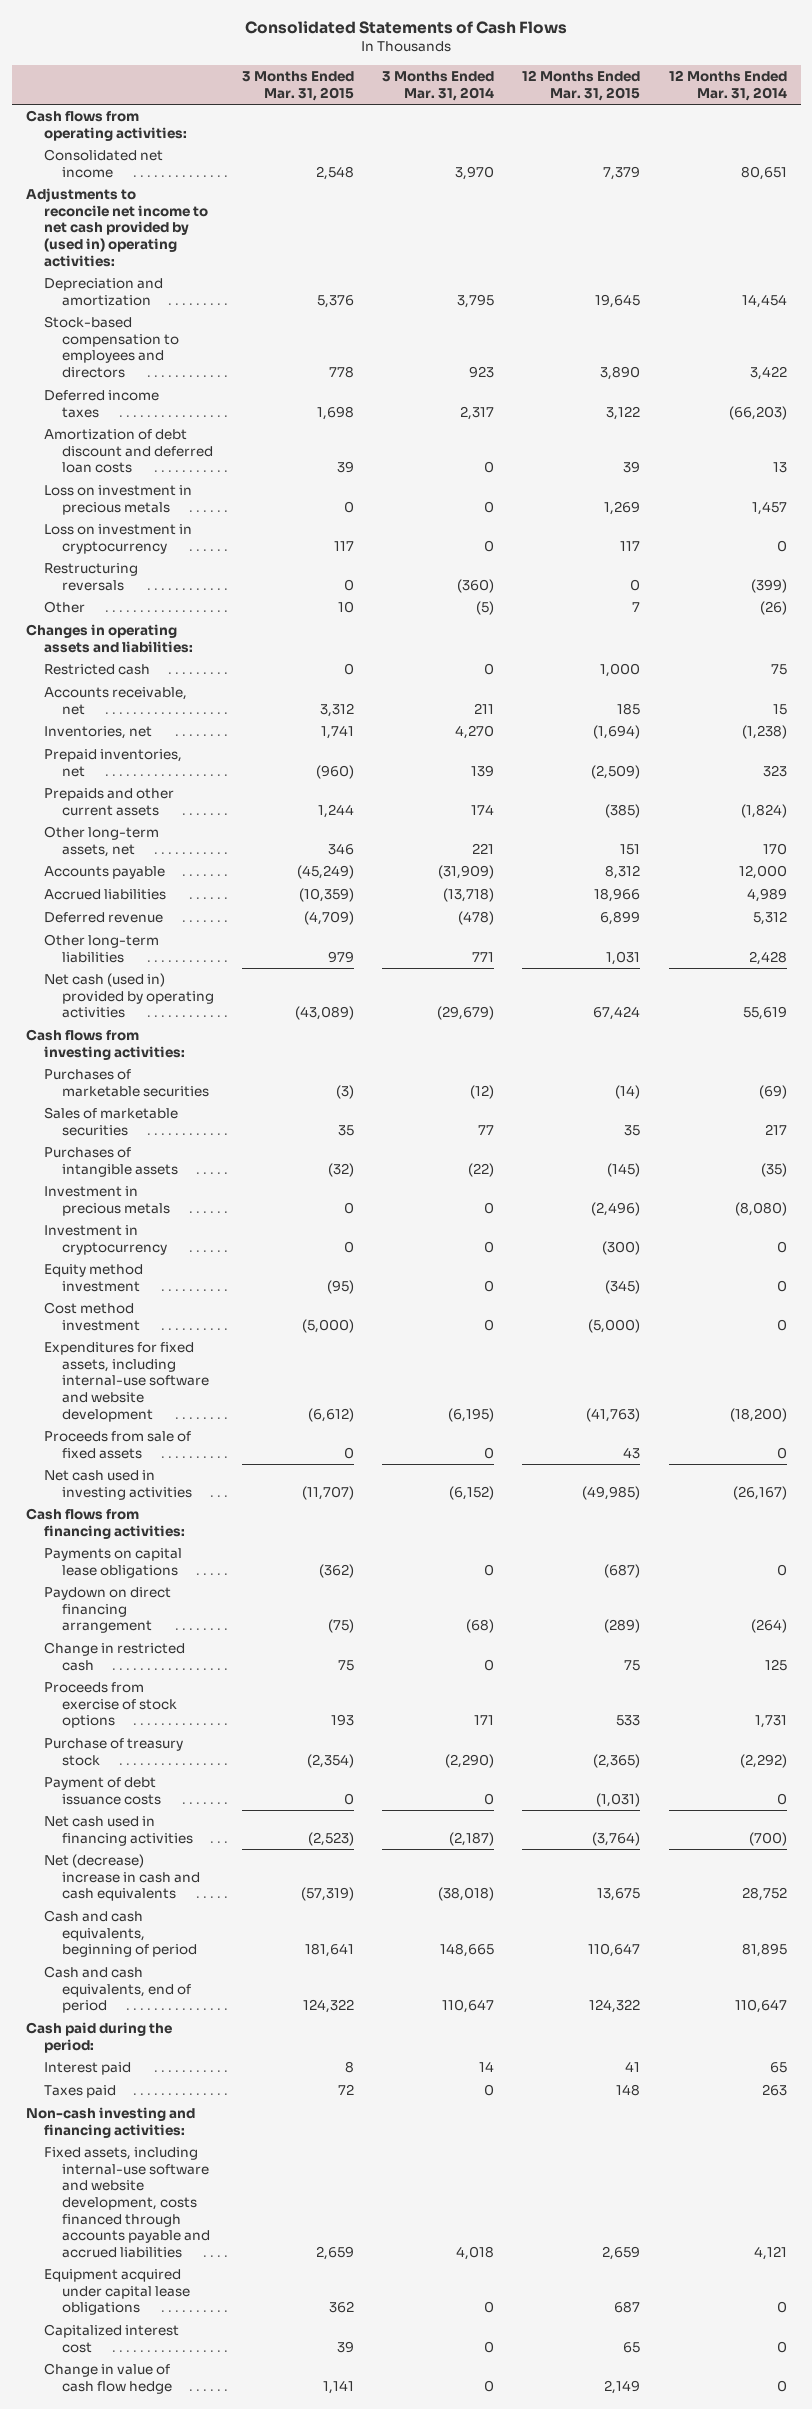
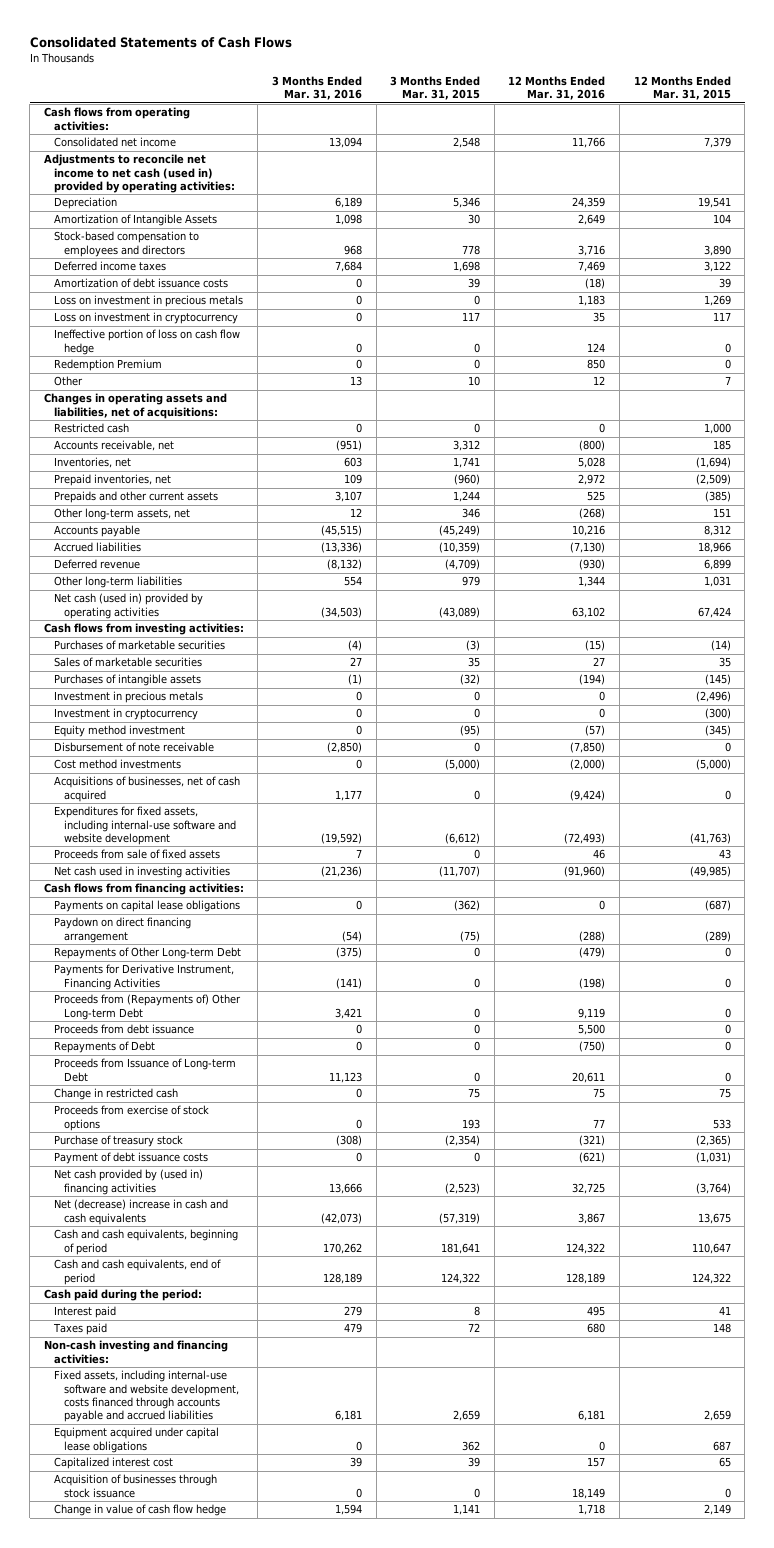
[382,71,495,101] 3 Months Ended Mar. 31, 2014 -> none
[668,70,787,101] 12 Months Ended Mar. 31, 2014 -> none
none -> [271,75,362,101] 3 Months Ended Mar. 31, 2016
none -> [508,75,606,101] 12 Months Ended Mar. 31, 2016
[43,278,163,306] Depreciation and amortization -> none
[25,188,208,267] Adjustments to reconcile net income to net cash provided by (used in) operating activities: -> [43,154,236,194] Adjustments to reconcile net income to net cash (used in) provided by operating activities:
none -> [54,197,118,210] Depreciation
none -> [54,214,218,227] Amortization of Intangible Assets
[43,429,213,474] Amortization of debt discount and deferred loan costs -> [54,278,229,289] Amortization of debt issuance costs
[43,563,138,591] Restructuring reversals -> none
none -> [54,329,241,355] Ineffective portion of loss on cash flow hedge
none -> [54,359,163,372] Redemption Premium
[25,624,193,653] Changes in operating assets and liabilities: -> [43,393,227,419] Changes in operating assets and liabilities, net of acquisitions:
none -> [54,742,215,753] Disbursement of note receivable
[43,1302,140,1331] Cost method investment -> [54,759,182,770] Cost method investments
none -> [54,776,241,802] Acquisitions of businesses, net of cash acquired
none -> [54,947,242,960] Repayments of Other Long-term Debt
none -> [54,964,235,990] Payments for Derivative Instrument, Financing Activities
none -> [54,994,242,1020] Proceeds from (Repayments of) Other Long-term Debt
none -> [54,1024,195,1035] Proceeds from debt issuance
none -> [54,1041,156,1054] Repayments of Debt
none -> [54,1058,237,1082] Proceeds from Issuance of Long-term Debt
[43,1816,193,1846] Net cash used in financing activities -> [54,1169,204,1195] Net cash provided by (used in) financing activities
none -> [54,1474,218,1498] Acquisition of businesses through stock issuance

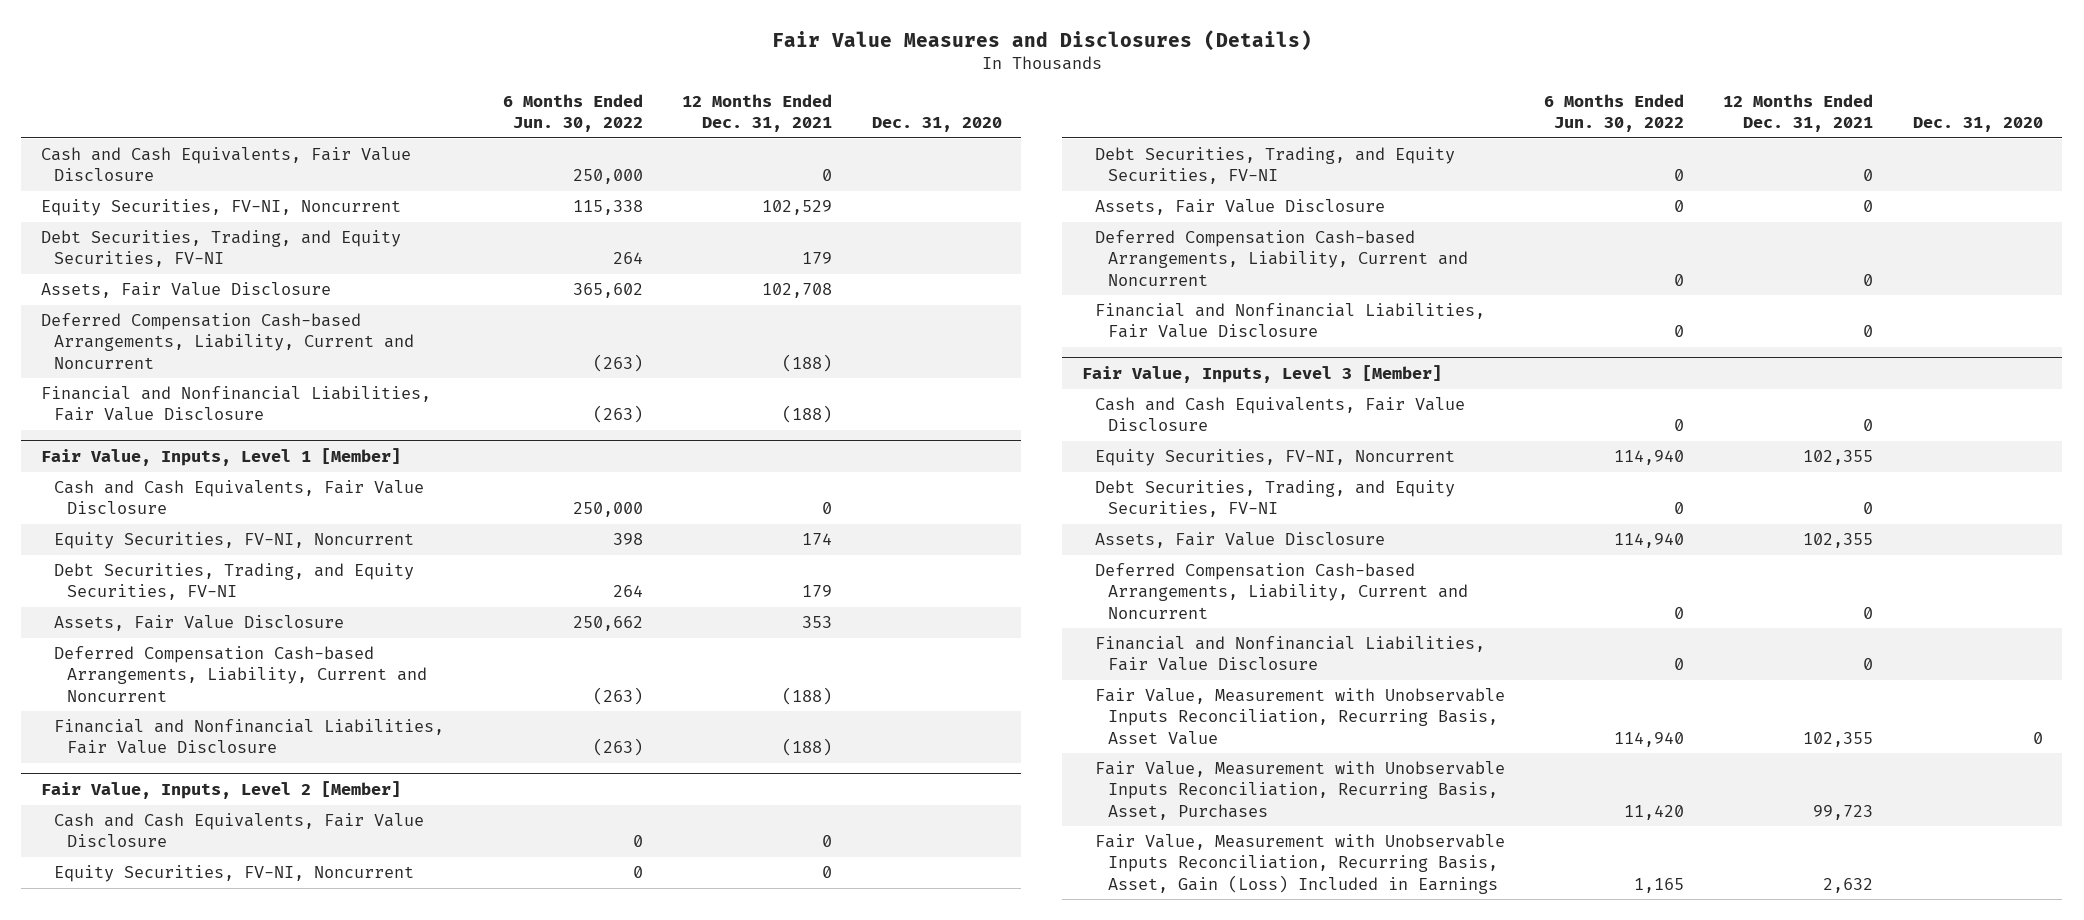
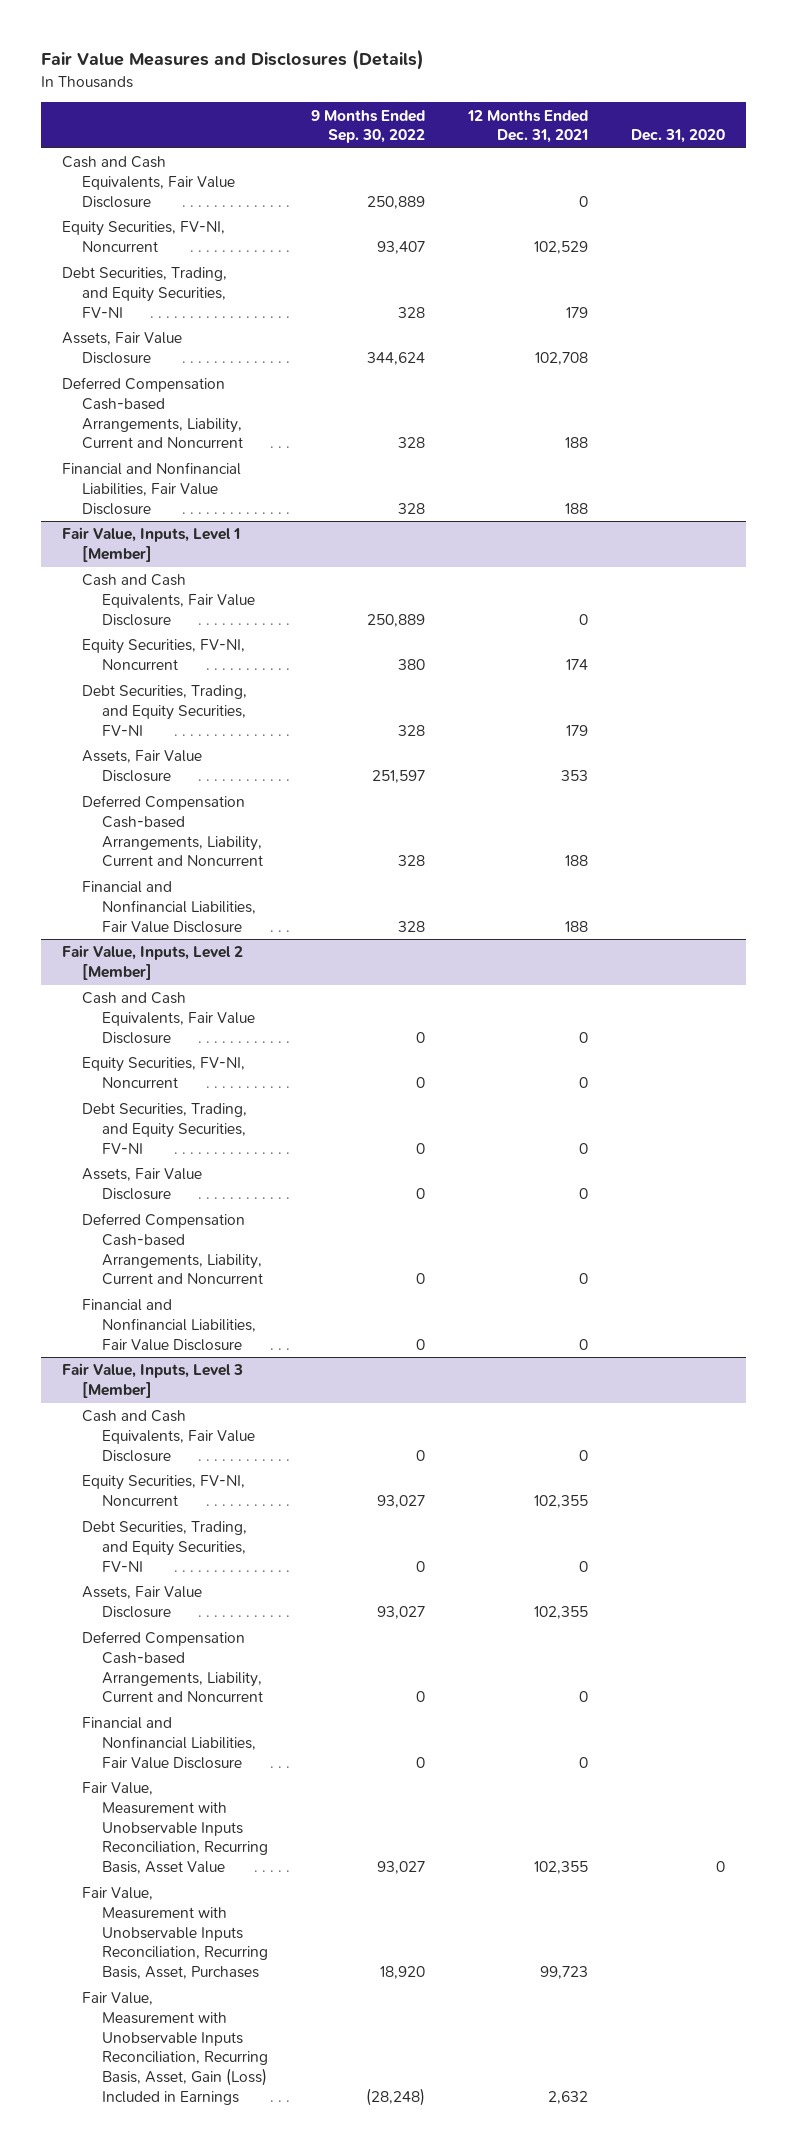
[503,93,644,132] 6 Months Ended Jun. 30, 2022 -> none
none -> [311,109,426,144] 9 Months Ended Sep. 30, 2022
[782,353,833,372] (188) -> [564,437,588,449] 188
[782,405,833,424] (188) -> [564,502,588,514] 188
[782,686,833,705] (188) -> [564,855,588,867] 188
[782,738,833,757] (188) -> [564,920,588,932] 188

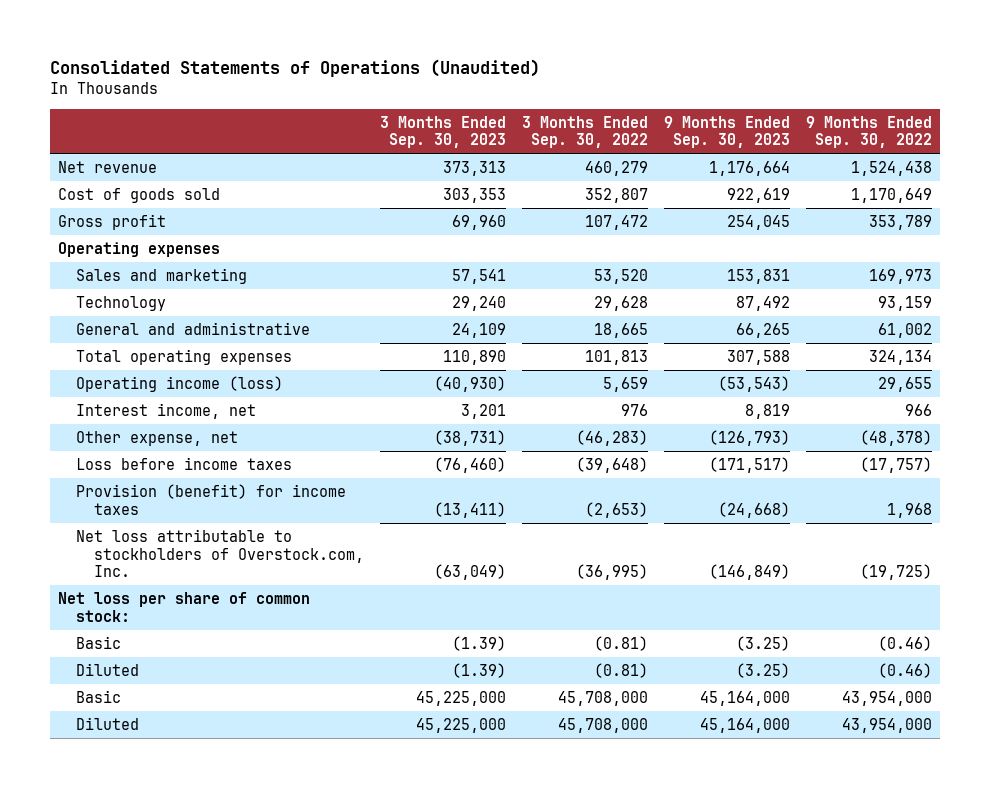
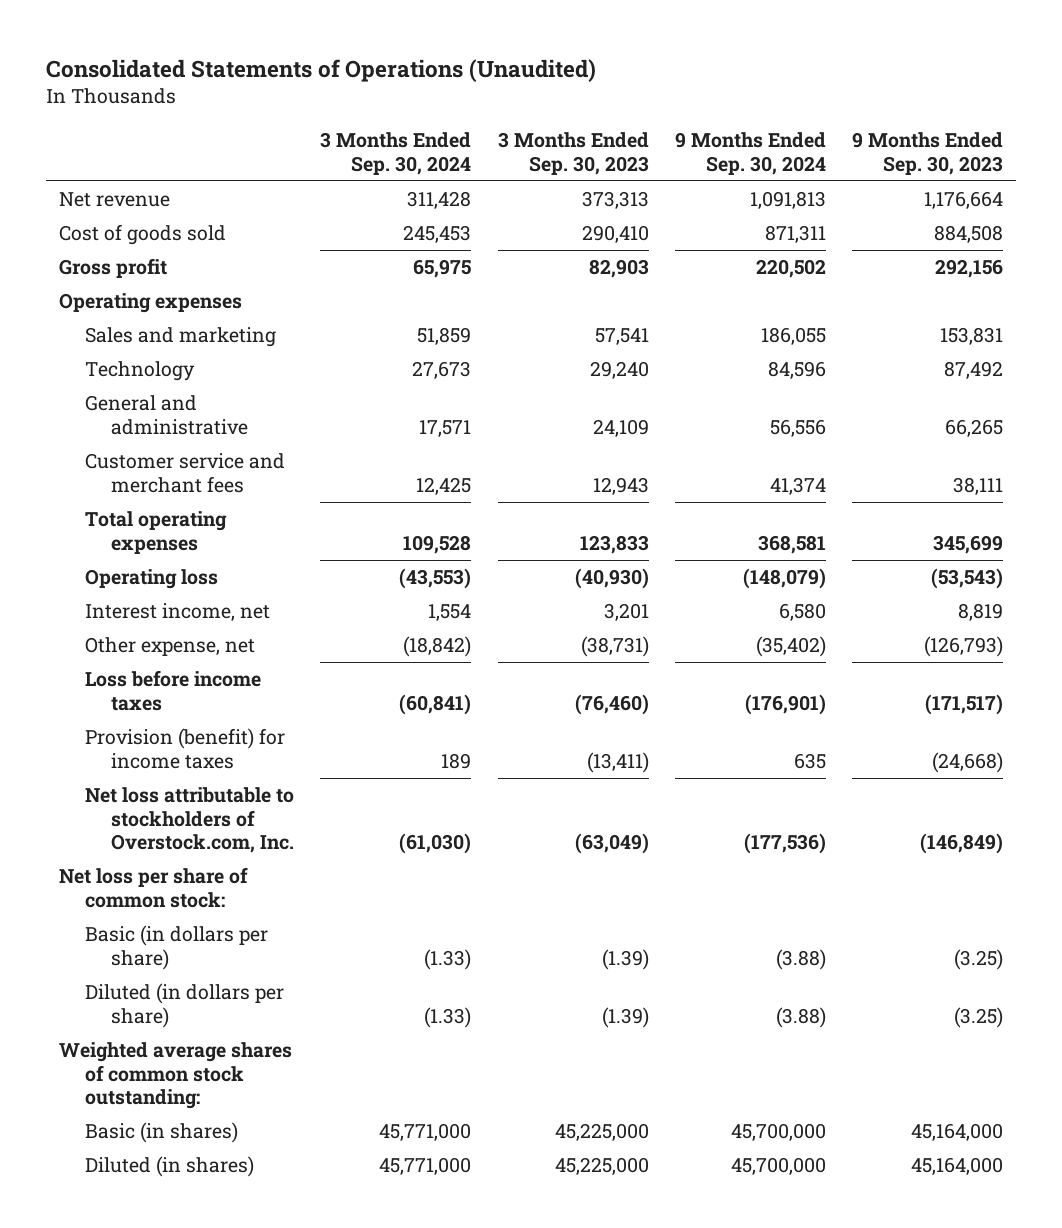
[522,115,649,149] 3 Months Ended Sep. 30, 2022 -> none
[806,115,933,149] 9 Months Ended Sep. 30, 2022 -> none
none -> [320,132,472,175] 3 Months Ended Sep. 30, 2024
none -> [674,132,826,175] 9 Months Ended Sep. 30, 2024
[443,188,507,204] 303,353 -> [581,225,649,244] 290,410
[727,188,791,204] 922,619 -> [933,225,1003,244] 884,508
[452,215,507,231] 69,960 -> [588,259,649,279] 82,903
[727,215,791,231] 254,045 -> [934,259,1003,279] 292,156
none -> [85,453,286,493] Customer service and merchant fees
[443,350,507,366] 110,890 -> [579,534,649,554] 123,833
[727,350,791,366] 307,588 -> [932,534,1003,554] 345,699
[76,376,284,393] Operating income (loss) -> [85,569,219,590] Operating loss
[76,636,122,650] Basic -> [85,925,269,970] Basic (in dollars per share)
[76,663,140,677] Diluted -> [85,983,285,1028] Diluted (in dollars per share)
none -> [59,1042,293,1110] Weighted average shares of common stock outstanding:
[76,690,122,704] Basic -> [85,1122,239,1144] Basic (in shares)
[76,717,140,731] Diluted -> [85,1156,255,1178] Diluted (in shares)

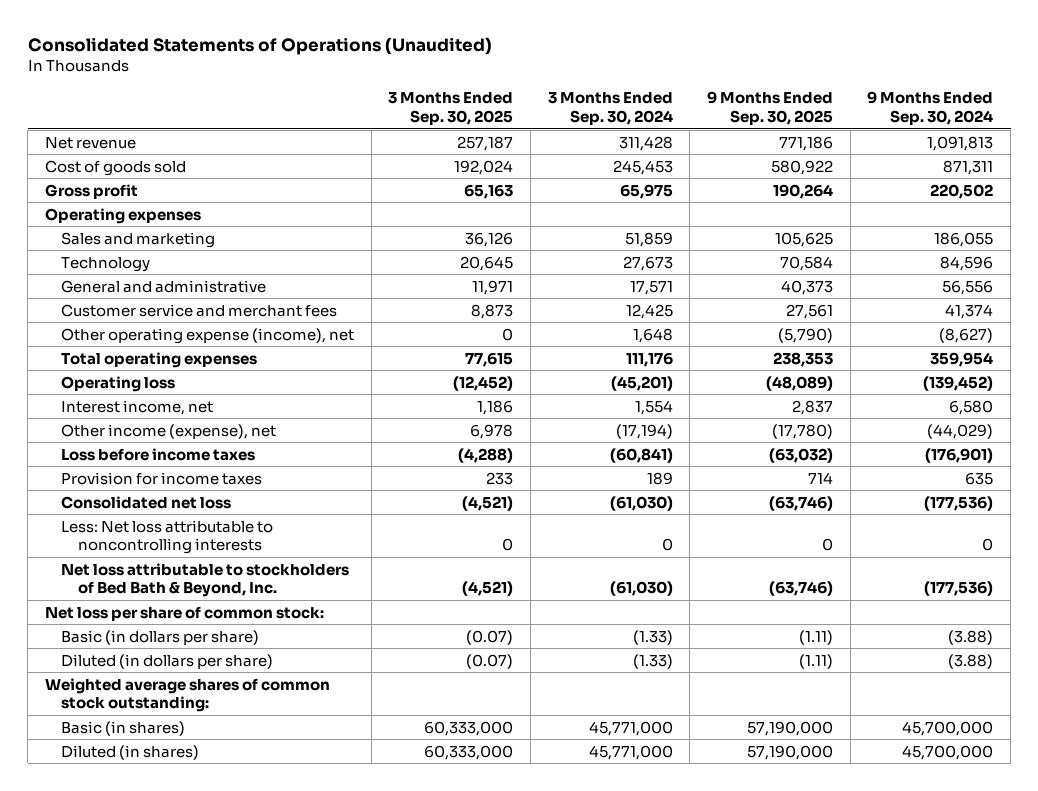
[497,132,649,175] 3 Months Ended Sep. 30, 2023 -> none
[851,132,1003,175] 9 Months Ended Sep. 30, 2023 -> none
none -> [388,92,514,126] 3 Months Ended Sep. 30, 2025
none -> [707,91,834,126] 9 Months Ended Sep. 30, 2025
none -> [61,327,355,344] Other operating expense (income), net
[403,534,472,554] 109,528 -> [625,351,673,367] 111,176
[757,534,826,554] 368,581 -> [930,351,994,367] 359,954
[399,568,472,590] (43,553) -> [610,375,673,391] (45,201)
[742,568,826,590] (148,079) -> [923,375,994,391] (139,452)
[85,637,256,657] Other expense, net -> [61,423,277,439] Other income (expense), net
[403,636,472,658] (18,842) -> [615,423,673,439] (17,194)
[755,636,826,658] (35,402) -> [927,423,994,439] (44,029)
[85,728,286,769] Provision (benefit) for income taxes -> [61,471,263,485] Provision for income taxes
none -> [61,495,232,509] Consolidated net loss
none -> [61,519,274,555] Less: Net loss attributable to noncontrolling interests
[85,787,295,854] Net loss attributable to stockholders of Overstock.com, Inc. -> [61,562,350,598] Net loss attributable to stockholders of Bed Bath & Beyond, Inc.

